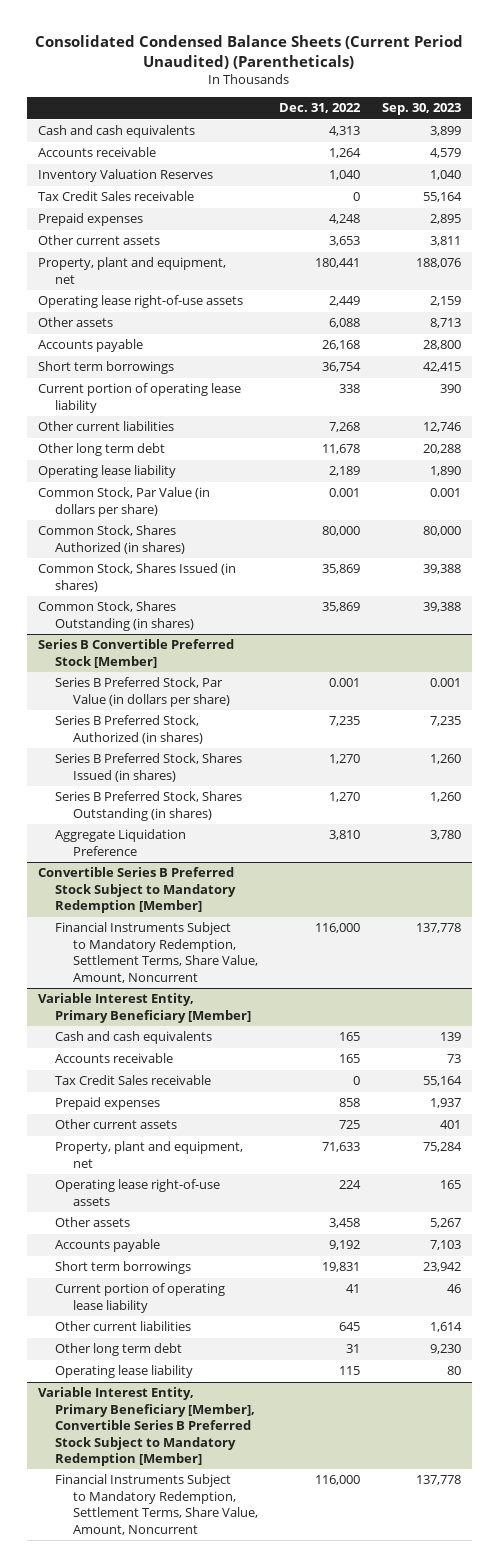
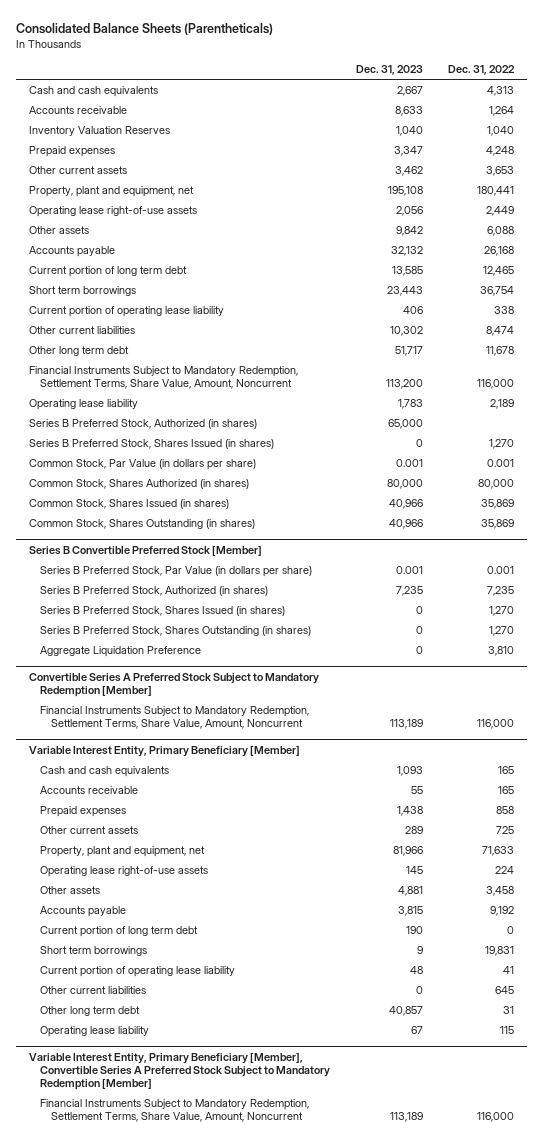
[35,34,464,69] Consolidated Condensed Balance Sheets (Current Period Unaudited) (Parentheticals) -> [16,23,274,36] Consolidated Balance Sheets (Parentheticals)
[382,103,462,116] Sep. 30, 2023 -> none
none -> [355,65,423,76] Dec. 31, 2023
[37,191,194,202] Tax Credit Sales receivable -> none
none -> [28,266,187,278] Current portion of long term debt
[329,422,361,433] 7,268 -> [486,326,515,337] 8,474
none -> [28,366,298,390] Financial Instruments Subject to Mandatory Redemption, Settlement Terms, Share Value, Amount, Noncurrent
none -> [28,419,257,430] Series B Preferred Stock, Authorized (in shares)
none -> [28,439,274,450] Series B Preferred Stock, Shares Issued (in shares)
[37,867,237,914] Convertible Series B Preferred Stock Subject to Mandatory Redemption [Member] -> [28,672,319,697] Convertible Series A Preferred Stock Subject to Mandatory Redemption [Member]
[55,1075,212,1086] Tax Credit Sales receivable -> none
none -> [39,926,198,938] Current portion of long term debt
[37,1387,256,1466] Variable Interest Entity, Primary Beneficiary [Member], Convertible Series B Preferred Stock Subject to Mandatory Redemption [Member] -> [28,1051,330,1090] Variable Interest Entity, Primary Beneficiary [Member], Convertible Series A Preferred Stock Subject to Mandatory Redemption [Member]

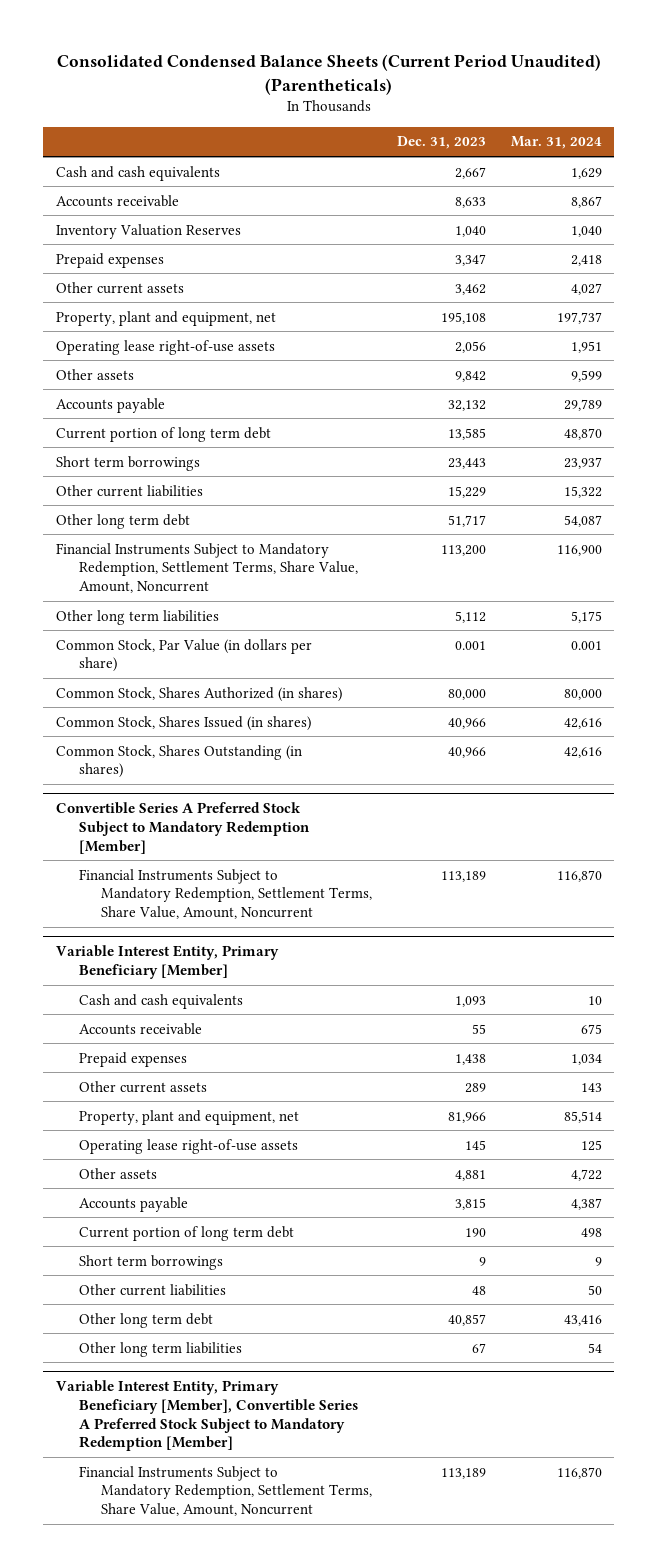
[16,23,274,36] Consolidated Balance Sheets (Parentheticals) -> [56,54,601,95] Consolidated Condensed Balance Sheets (Current Period Unaudited) (Parentheticals)
[448,65,516,76] Dec. 31, 2022 -> none
none -> [510,136,602,150] Mar. 31, 2024
[28,306,224,318] Current portion of operating lease liability -> none
[389,326,423,337] 10,302 -> [448,485,487,498] 15,229
[28,399,138,411] Operating lease liability -> none
[28,419,257,430] Series B Preferred Stock, Authorized (in shares) -> none
[28,439,274,450] Series B Preferred Stock, Shares Issued (in shares) -> none
none -> [55,609,219,625] Other long term liabilities
[28,544,262,556] Series B Convertible Preferred Stock [Member] -> none
[39,566,312,578] Series B Preferred Stock, Par Value (in dollars per share) -> none
[39,586,268,597] Series B Preferred Stock, Authorized (in shares) -> none
[39,606,285,617] Series B Preferred Stock, Shares Issued (in shares) -> none
[39,626,311,637] Series B Preferred Stock, Shares Outstanding (in shares) -> none
[39,646,201,658] Aggregate Liquidation Preference -> none
[39,966,235,978] Current portion of operating lease liability -> none
[415,986,423,995] 0 -> [472,1285,487,1295] 48
[39,1026,149,1038] Operating lease liability -> none
none -> [78,1341,242,1357] Other long term liabilities

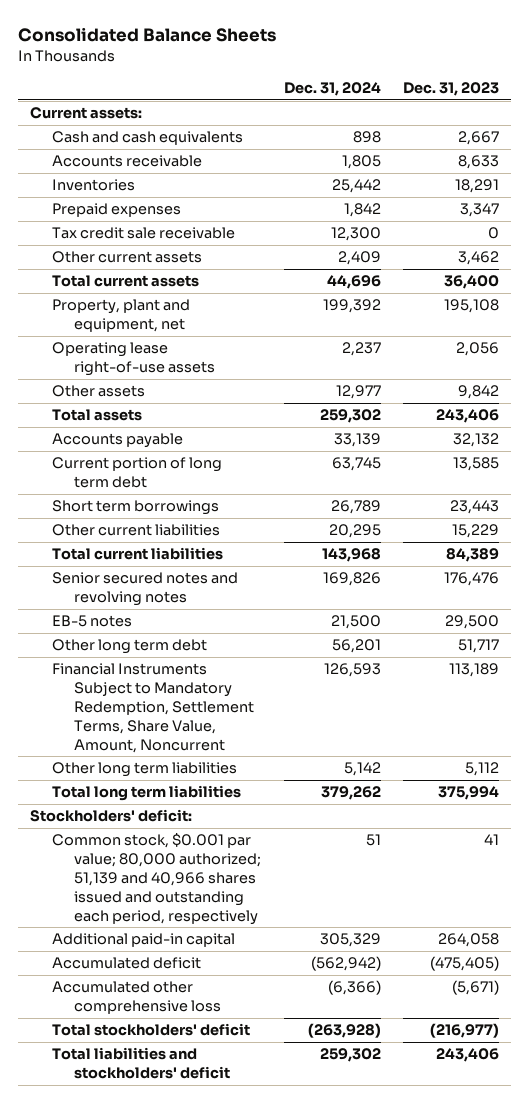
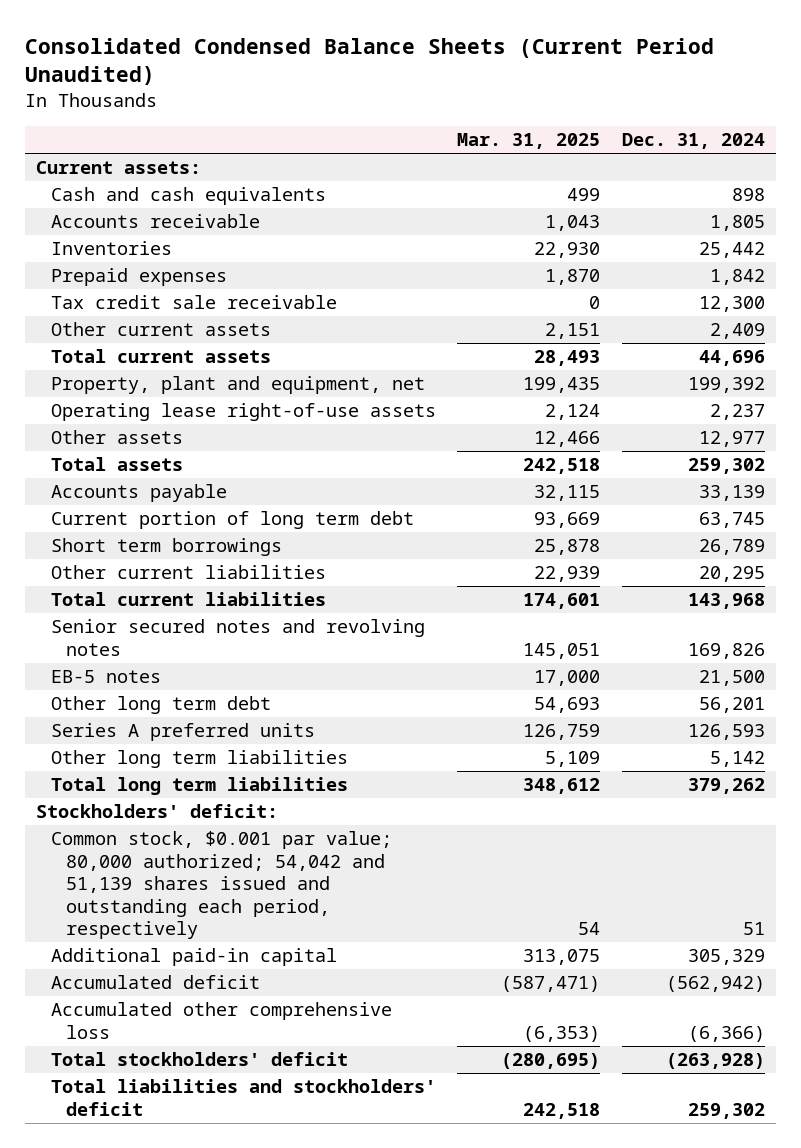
[18,27,277,43] Consolidated Balance Sheets -> [25,37,715,86] Consolidated Condensed Balance Sheets (Current Period Unaudited)
[403,82,500,97] Dec. 31, 2023 -> none
none -> [457,133,601,150] Mar. 31, 2025
[51,663,254,753] Financial Instruments Subject to Mandatory Redemption, Settlement Terms, Share Value, Amount, Noncurrent -> [51,723,316,742] Series A preferred units
[51,833,261,925] Common stock, $0.001 par value; 80,000 authorized; 51,139 and 40,966 shares issued and outstanding each period, respectively -> [51,831,393,940] Common stock, $0.001 par value; 80,000 authorized; 54,042 and 51,139 shares issued and outstanding each period, respectively

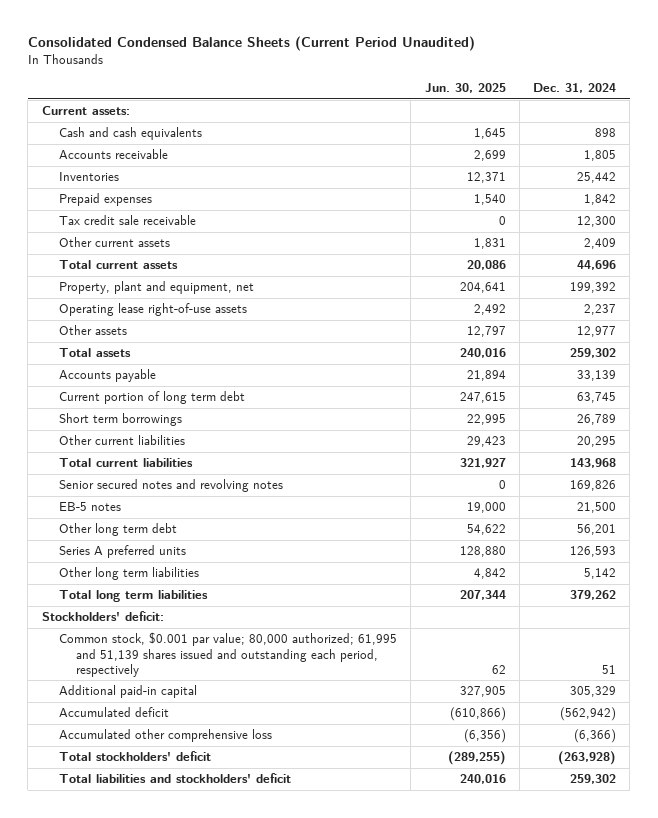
[457,133,601,150] Mar. 31, 2025 -> none
none -> [424,82,506,93] Jun. 30, 2025
[51,831,393,940] Common stock, $0.001 par value; 80,000 authorized; 54,042 and 51,139 shares issued and outstanding each period, respectively -> [59,632,398,677] Common stock, $0.001 par value; 80,000 authorized; 61,995 and 51,139 shares issued and outstanding each period, respectively

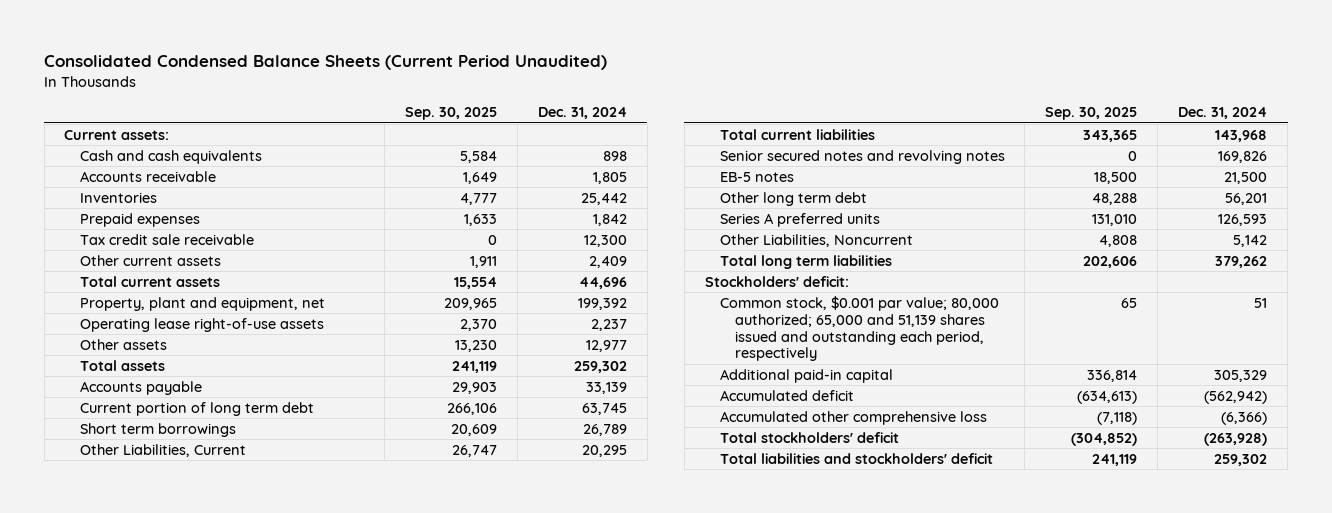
[424,82,506,93] Jun. 30, 2025 -> none
none -> [405,107,498,121] Sep. 30, 2025
[59,435,186,446] Other current liabilities -> [79,443,246,457] Other Liabilities, Current
[59,567,200,581] Other long term liabilities -> [719,233,913,247] Other Liabilities, Noncurrent
[59,632,398,677] Common stock, $0.001 par value; 80,000 authorized; 61,995 and 51,139 shares issued and outstanding each period, respectively -> [719,295,999,362] Common stock, $0.001 par value; 80,000 authorized; 65,000 and 51,139 shares issued and outstanding each period, respectively

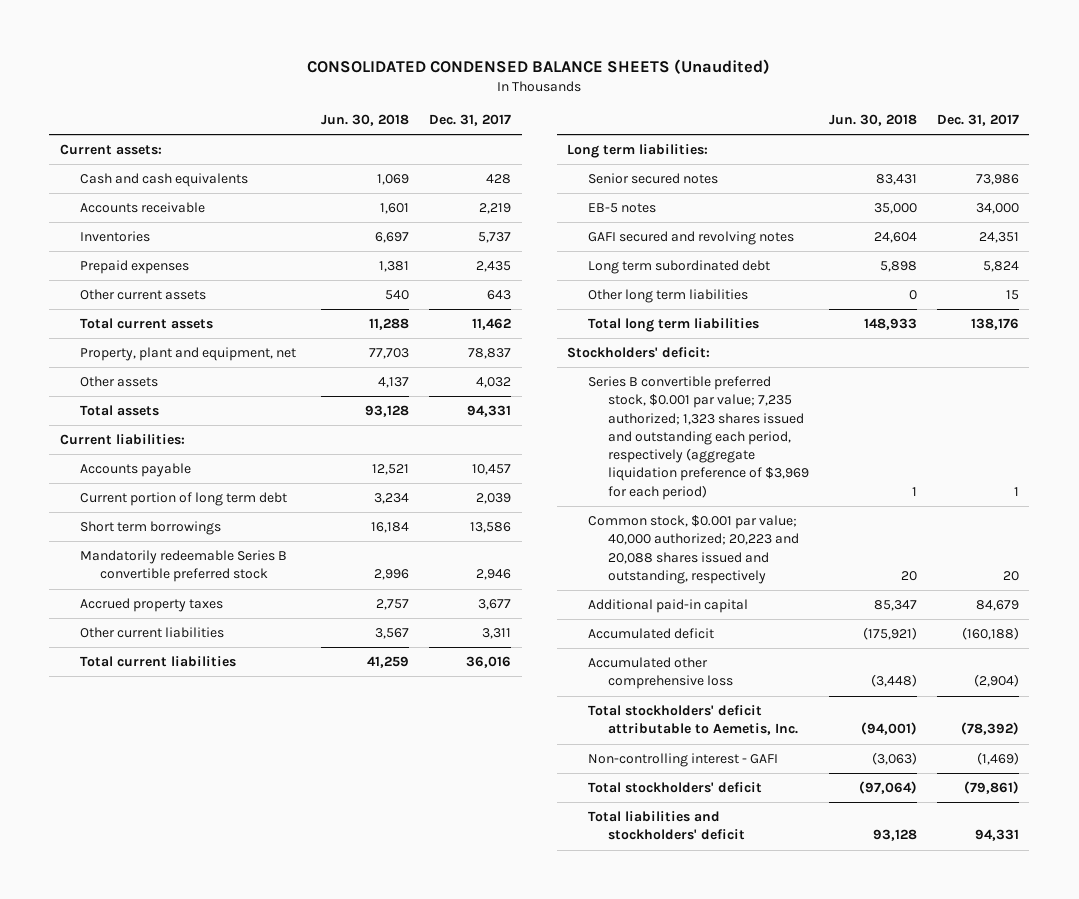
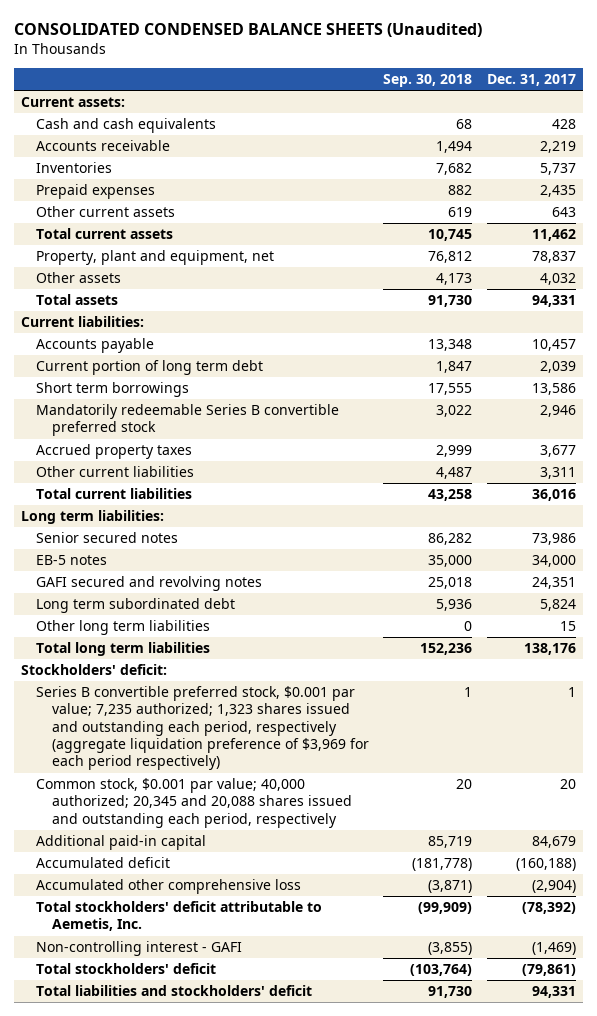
[321,114,410,127] Jun. 30, 2018 -> none
none -> [383,73,473,87] Sep. 30, 2018
[587,376,809,500] Series B convertible preferred stock, $0.001 par value; 7,235 authorized; 1,323 shares issued and outstanding each period, respectively (aggregate liquidation preference of $3,969 for each period) -> [36,686,369,771] Series B convertible preferred stock, $0.001 par value; 7,235 authorized; 1,323 shares issued and outstanding each period, respectively (aggregate liquidation preference of $3,969 for each period respectively)
[587,515,799,584] Common stock, $0.001 par value; 40,000 authorized; 20,223 and 20,088 shares issued and outstanding, respectively -> [36,778,352,828] Common stock, $0.001 par value; 40,000 authorized; 20,345 and 20,088 shares issued and outstanding each period, respectively

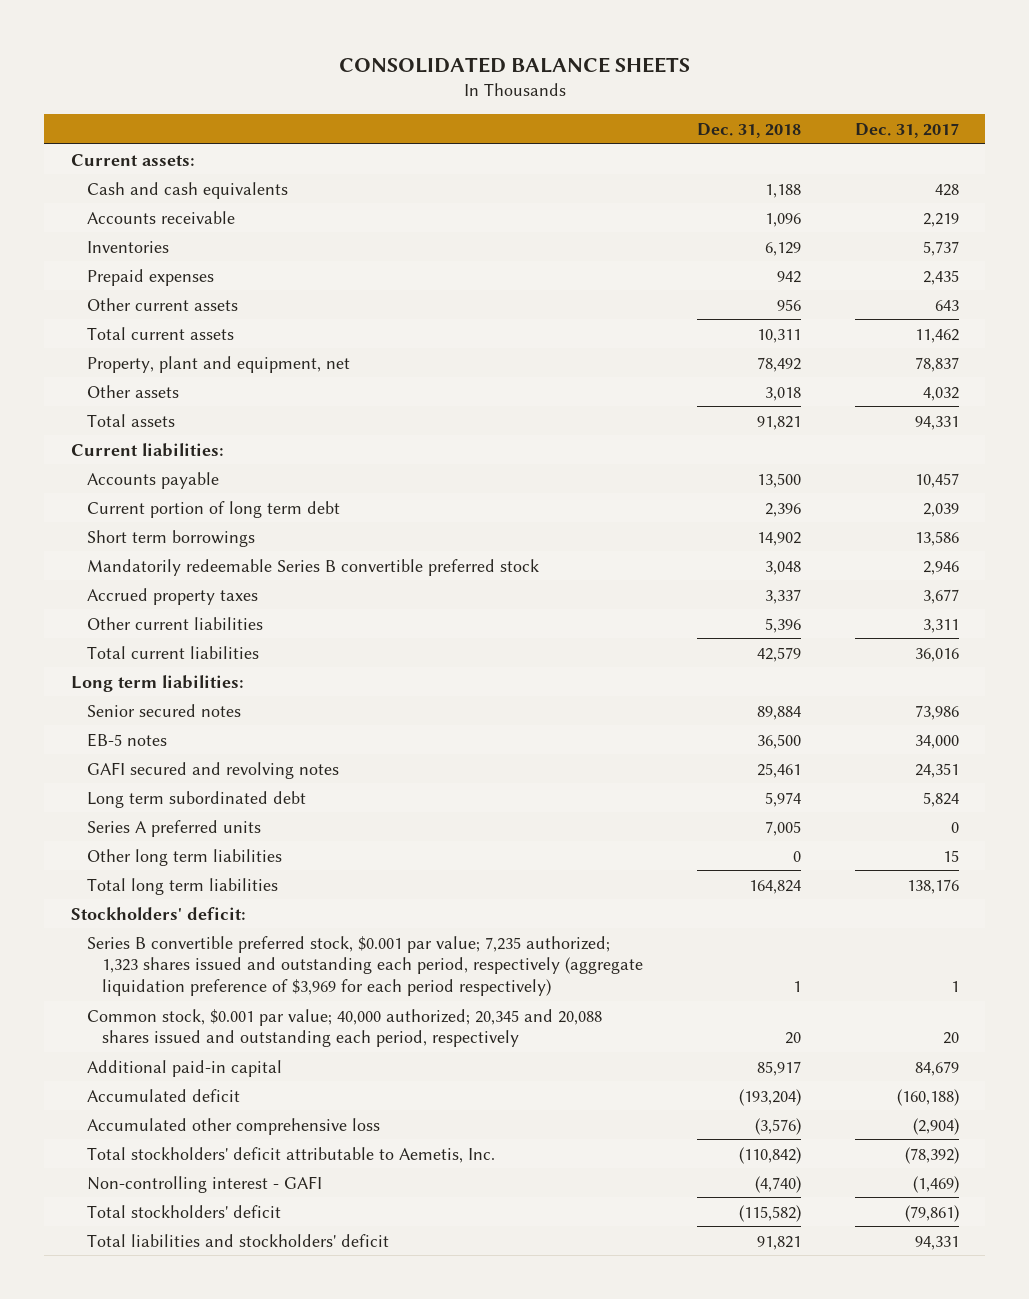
[13,23,482,38] CONSOLIDATED CONDENSED BALANCE SHEETS (Unaudited) -> [338,56,690,73] CONSOLIDATED BALANCE SHEETS
[383,73,473,87] Sep. 30, 2018 -> none
none -> [697,123,802,139] Dec. 31, 2018
none -> [86,819,261,837] Series A preferred units

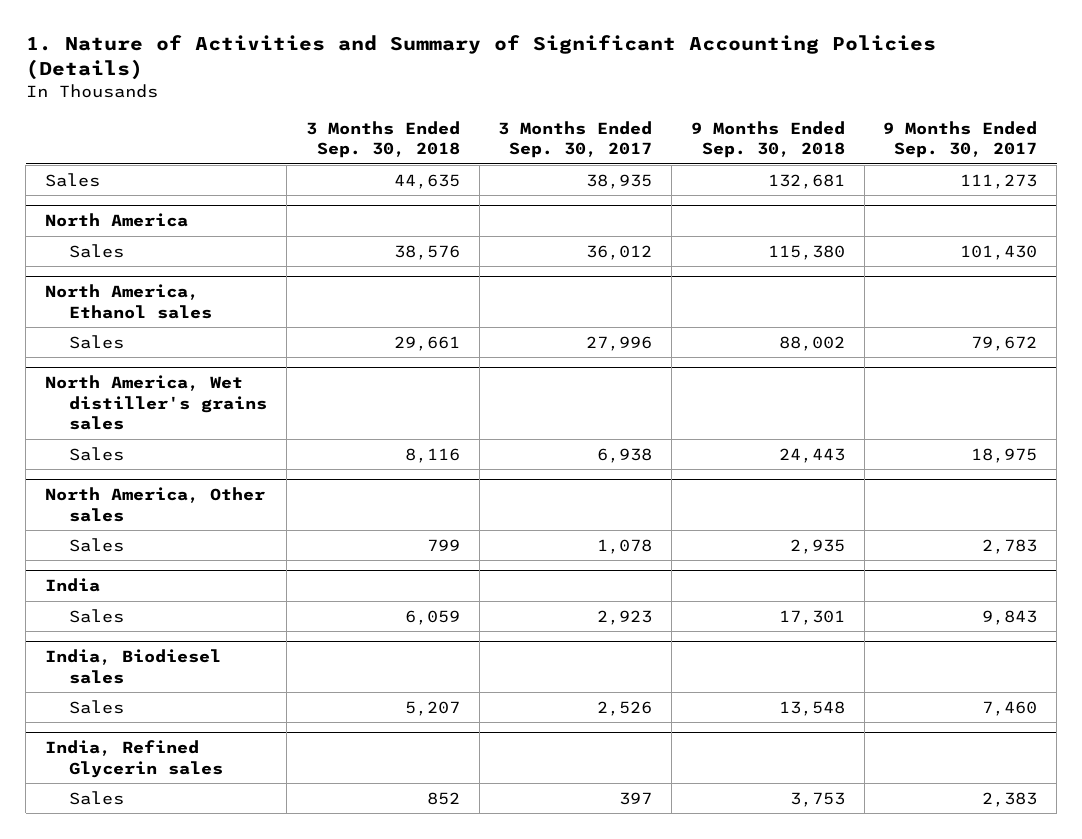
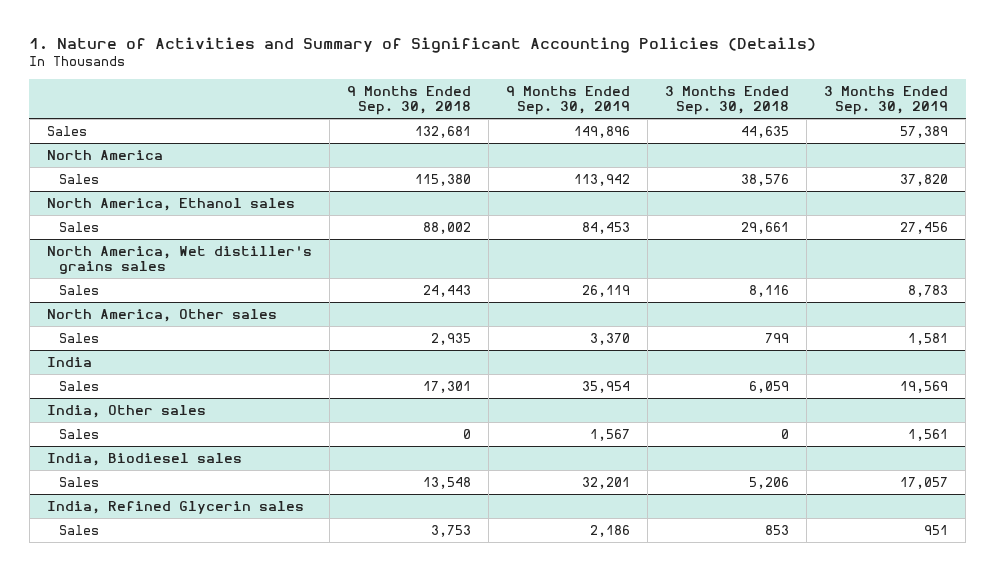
[498,120,653,159] 3 Months Ended Sep. 30, 2017 -> none
[883,120,1038,159] 9 Months Ended Sep. 30, 2017 -> none
none -> [505,85,630,116] 9 Months Ended Sep. 30, 2019
none -> [824,85,949,116] 3 Months Ended Sep. 30, 2019
none -> [46,404,206,418] India, Other sales
none -> [59,428,100,439] Sales
[404,700,460,716] 5,207 -> [749,476,790,489] 5,206
[426,791,460,805] 852 -> [765,524,790,535] 853

